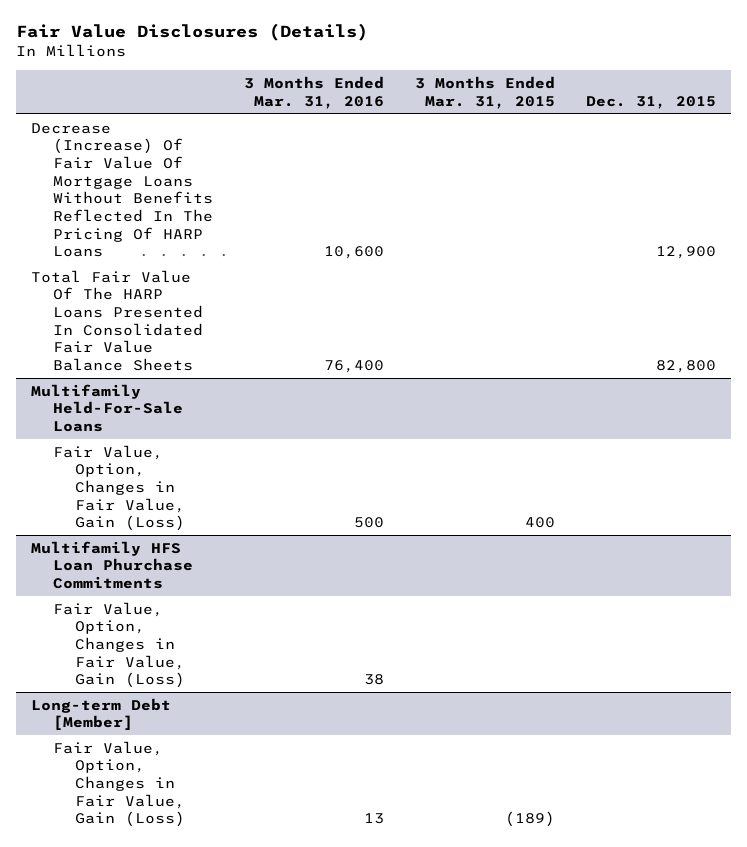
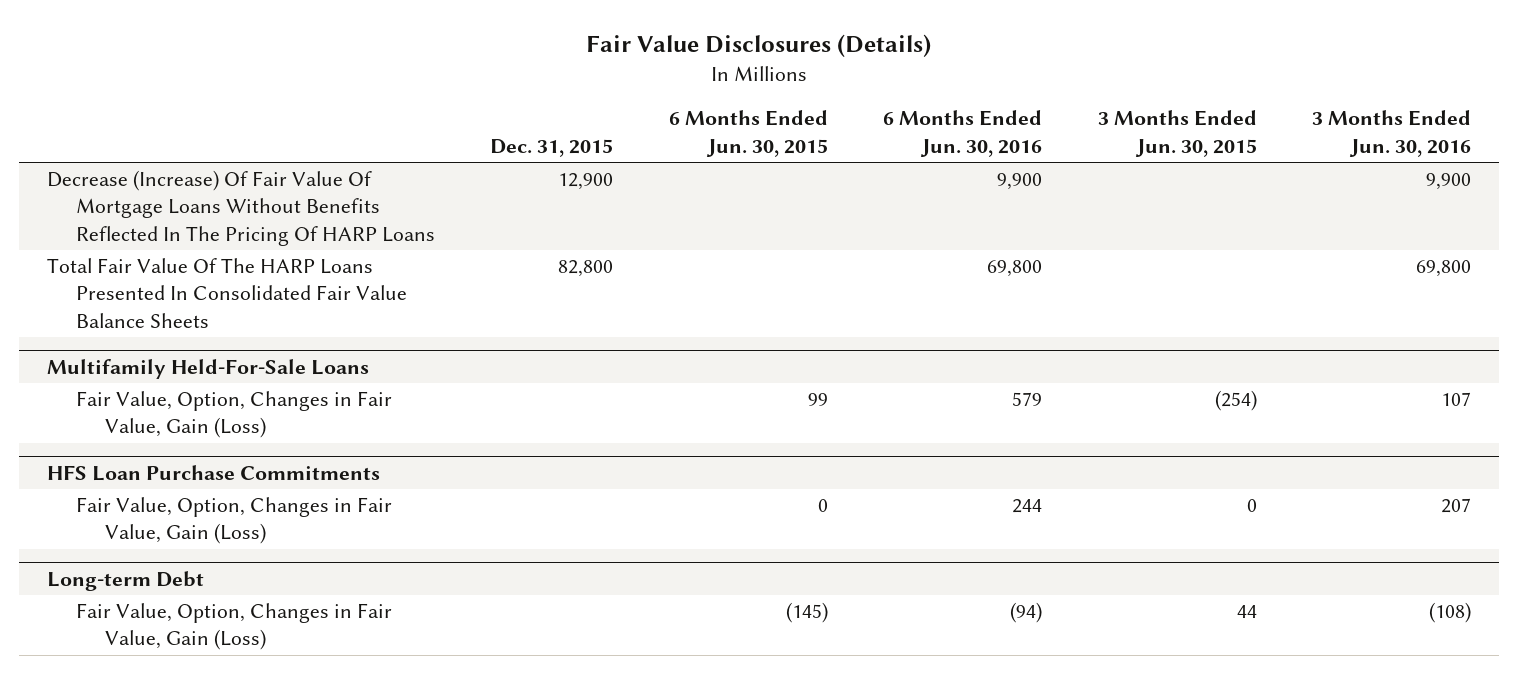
[244,76,385,109] 3 Months Ended Mar. 31, 2016 -> none
[414,76,555,109] 3 Months Ended Mar. 31, 2015 -> none
none -> [668,110,828,157] 6 Months Ended Jun. 30, 2015
none -> [883,110,1043,157] 6 Months Ended Jun. 30, 2016
none -> [1097,110,1257,157] 3 Months Ended Jun. 30, 2015
none -> [1312,110,1472,157] 3 Months Ended Jun. 30, 2016
[31,540,194,590] Multifamily HFS Loan Phurchase Commitments -> [46,464,380,481] HFS Loan Purchase Commitments
[31,697,172,731] Long-term Debt [Member] -> [46,570,204,591] Long-term Debt

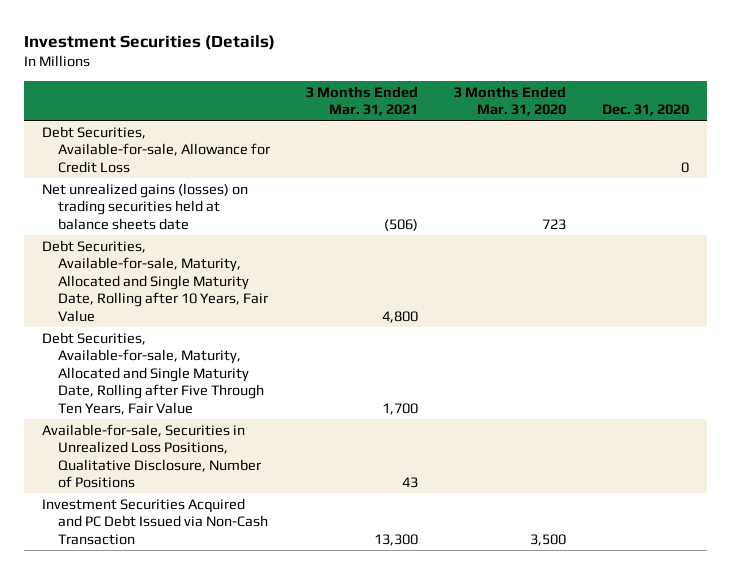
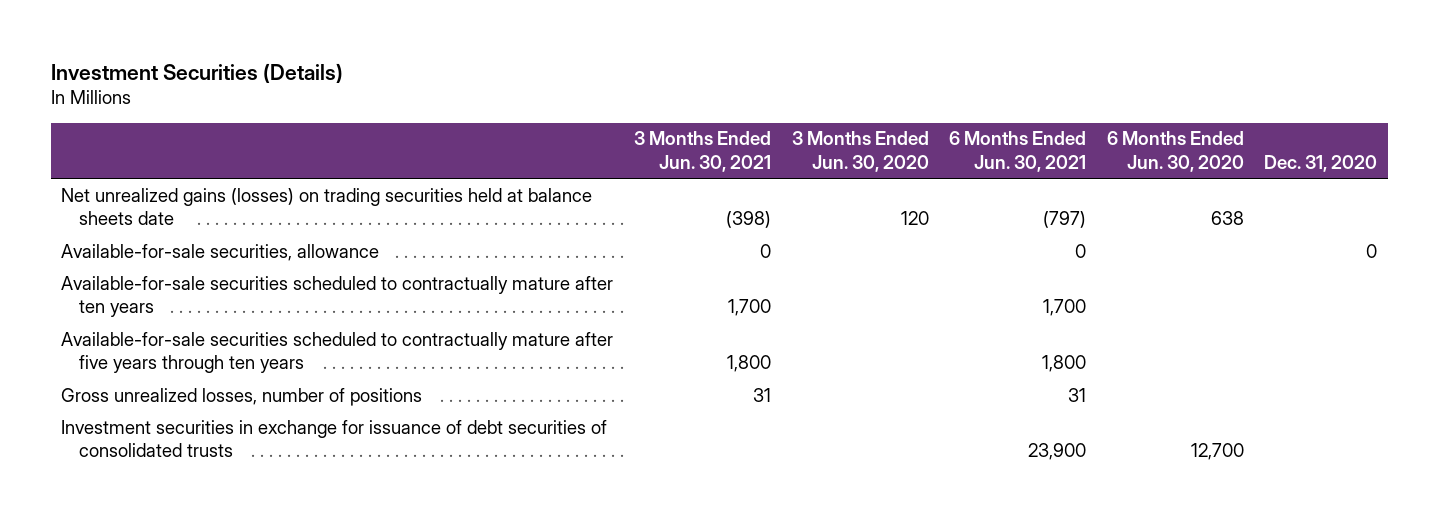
[306,85,419,117] 3 Months Ended Mar. 31, 2021 -> none
[454,85,567,117] 3 Months Ended Mar. 31, 2020 -> none
none -> [634,131,772,173] 3 Months Ended Jun. 30, 2021
none -> [791,131,929,173] 3 Months Ended Jun. 30, 2020
none -> [949,131,1087,173] 6 Months Ended Jun. 30, 2021
none -> [1106,131,1244,173] 6 Months Ended Jun. 30, 2020
[41,125,271,173] Debt Securities, Available-for-sale, Allowance for Credit Loss -> none
none -> [61,243,380,261] Available-for-sale securities, allowance
[41,239,269,322] Debt Securities, Available-for-sale, Maturity, Allocated and Single Maturity Date, Rolling after 10 Years, Fair Value -> [61,275,614,318] Available-for-sale securities scheduled to contractually mature after ten years
[41,331,265,415] Debt Securities, Available-for-sale, Maturity, Allocated and Single Maturity Date, Rolling after Five Through Ten Years, Fair Value -> [61,331,614,374] Available-for-sale securities scheduled to contractually mature after five years through ten years
[41,423,262,489] Available-for-sale, Securities in Unrealized Loss Positions, Qualitative Disclosure, Number of Positions -> [61,387,423,406] Gross unrealized losses, number of positions
[41,497,269,545] Investment Securities Acquired and PC Debt Issued via Non-Cash Transaction -> [61,419,608,458] Investment securities in exchange for issuance of debt securities of consolidated trusts

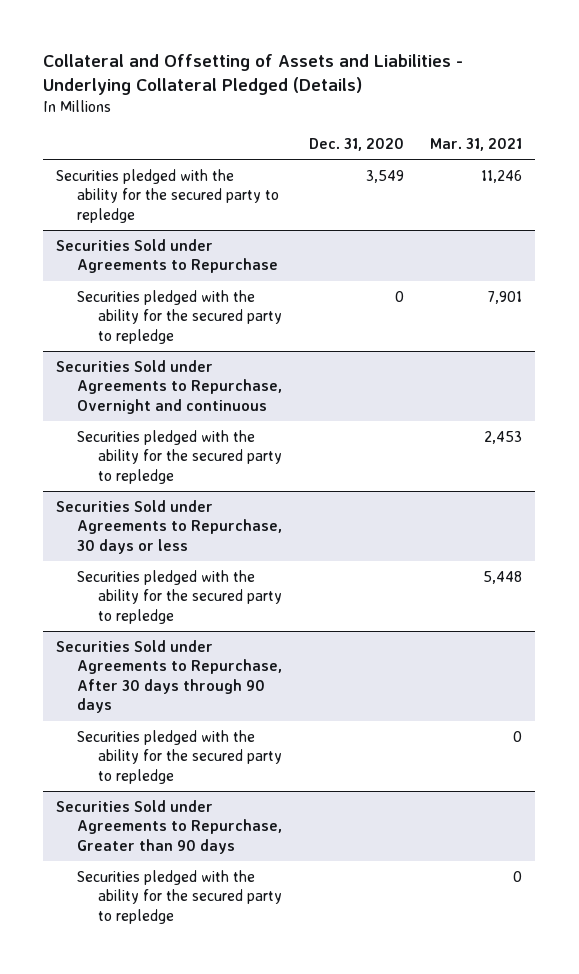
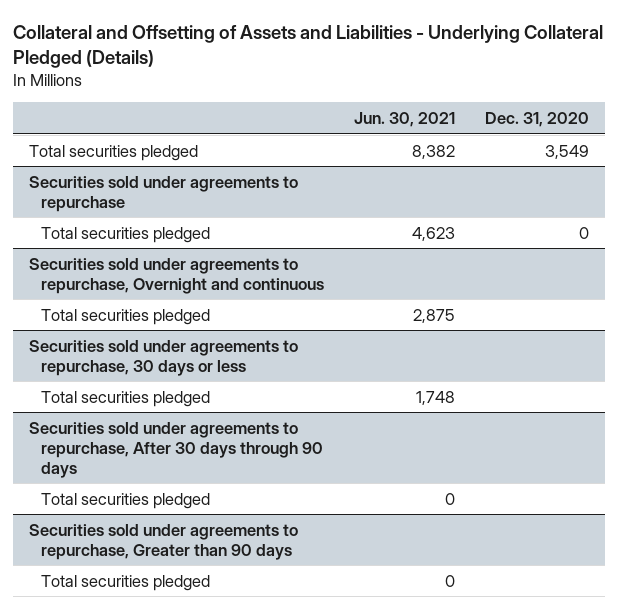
[430,137,523,151] Mar. 31, 2021 -> none
none -> [354,111,456,127] Jun. 30, 2021
[56,169,280,223] Securities pledged with the ability for the secured party to repledge -> [28,144,198,161] Total securities pledged
[56,239,279,274] Securities Sold under Agreements to Repurchase -> [28,175,298,212] Securities sold under agreements to repurchase
[77,290,282,344] Securities pledged with the ability for the secured party to repledge -> [40,226,210,243] Total securities pledged
[56,360,283,414] Securities Sold under Agreements to Repurchase, Overnight and continuous -> [28,257,324,294] Securities sold under agreements to repurchase, Overnight and continuous
[77,430,282,484] Securities pledged with the ability for the secured party to repledge -> [40,308,210,325] Total securities pledged
[56,500,283,554] Securities Sold under Agreements to Repurchase, 30 days or less -> [28,339,298,376] Securities sold under agreements to repurchase, 30 days or less
[77,570,282,624] Securities pledged with the ability for the secured party to repledge -> [40,390,210,407] Total securities pledged
[56,640,283,714] Securities Sold under Agreements to Repurchase, After 30 days through 90 days -> [28,421,323,478] Securities sold under agreements to repurchase, After 30 days through 90 days
[77,730,282,784] Securities pledged with the ability for the secured party to repledge -> [40,492,210,509] Total securities pledged
[56,800,283,854] Securities Sold under Agreements to Repurchase, Greater than 90 days -> [28,523,298,560] Securities sold under agreements to repurchase, Greater than 90 days
[77,870,282,924] Securities pledged with the ability for the secured party to repledge -> [40,574,210,591] Total securities pledged

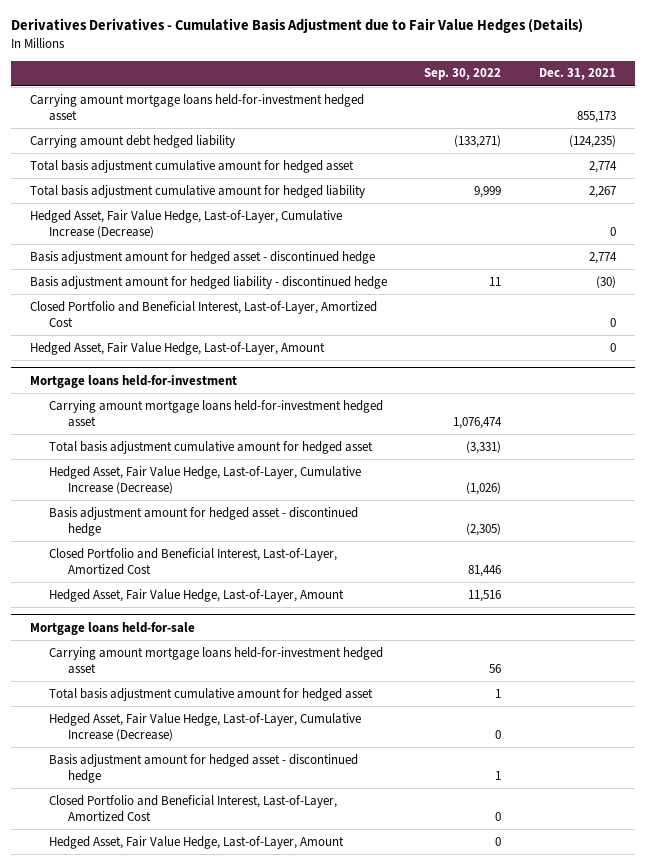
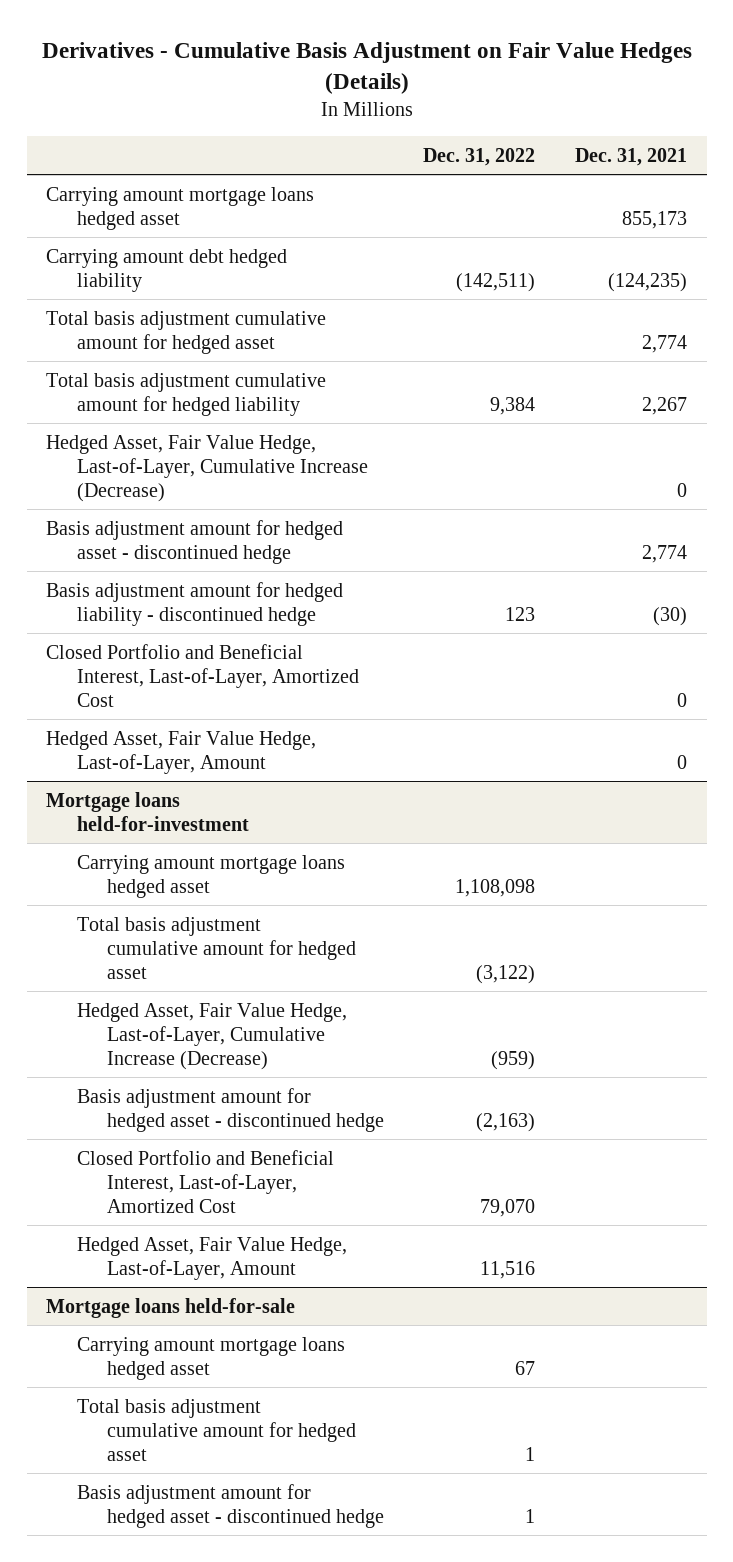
[10,18,583,34] Derivatives Derivatives - Cumulative Basis Adjustment due to Fair Value Hedges (Details) -> [41,41,692,94] Derivatives - Cumulative Basis Adjustment on Fair Value Hedges (Details)
[424,68,502,81] Sep. 30, 2022 -> none
none -> [423,147,536,166] Dec. 31, 2022
[29,93,364,121] Carrying amount mortgage loans held-for-investment hedged asset -> [46,186,315,230] Carrying amount mortgage loans hedged asset
[48,399,383,427] Carrying amount mortgage loans held-for-investment hedged asset -> [76,854,345,898] Carrying amount mortgage loans hedged asset
[48,646,383,674] Carrying amount mortgage loans held-for-investment hedged asset -> [76,1336,345,1380] Carrying amount mortgage loans hedged asset
[48,712,361,741] Hedged Asset, Fair Value Hedge, Last-of-Layer, Cumulative Increase (Decrease) -> none
[48,794,337,822] Closed Portfolio and Beneficial Interest, Last-of-Layer, Amortized Cost -> none
[48,835,344,849] Hedged Asset, Fair Value Hedge, Last-of-Layer, Amount -> none

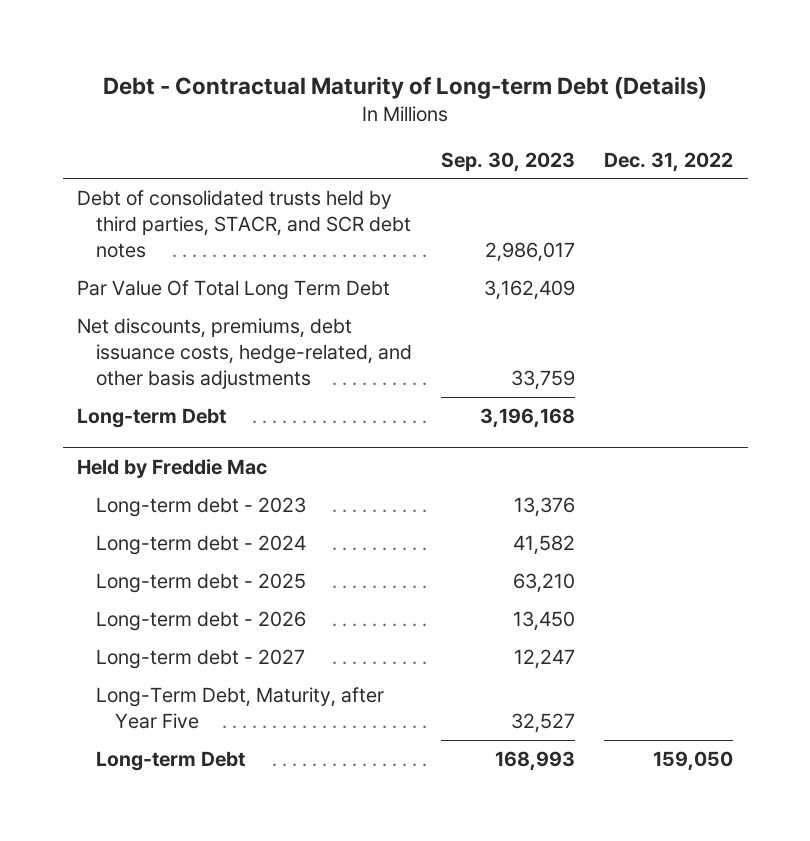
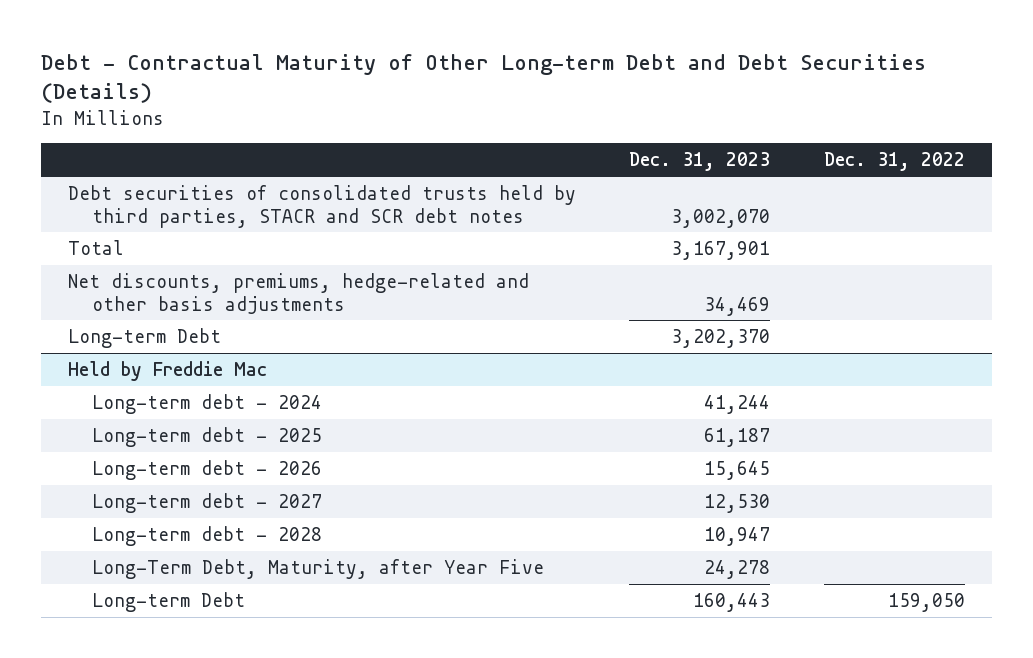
[103,75,708,99] Debt - Contractual Maturity of Long-term Debt (Details) -> [40,53,926,104] Debt - Contractual Maturity of Other Long-term Debt and Debt Securities (Details)
[441,151,576,172] Sep. 30, 2023 -> none
none -> [629,152,771,172] Dec. 31, 2023
[77,190,412,258] Debt of consolidated trusts held by third parties, STACR, and SCR debt notes -> [67,184,576,228] Debt securities of consolidated trusts held by third parties, STACR and SCR debt notes
[77,280,391,301] Par Value Of Total Long Term Debt -> [67,239,124,255] Total
[77,318,413,389] Net discounts, premiums, debt issuance costs, hedge-related, and other basis adjustments -> [67,272,529,314] Net discounts, premiums, hedge-related and other basis adjustments
[96,497,307,518] Long-term debt - 2023 -> none
none -> [92,525,323,546] Long-term debt - 2028

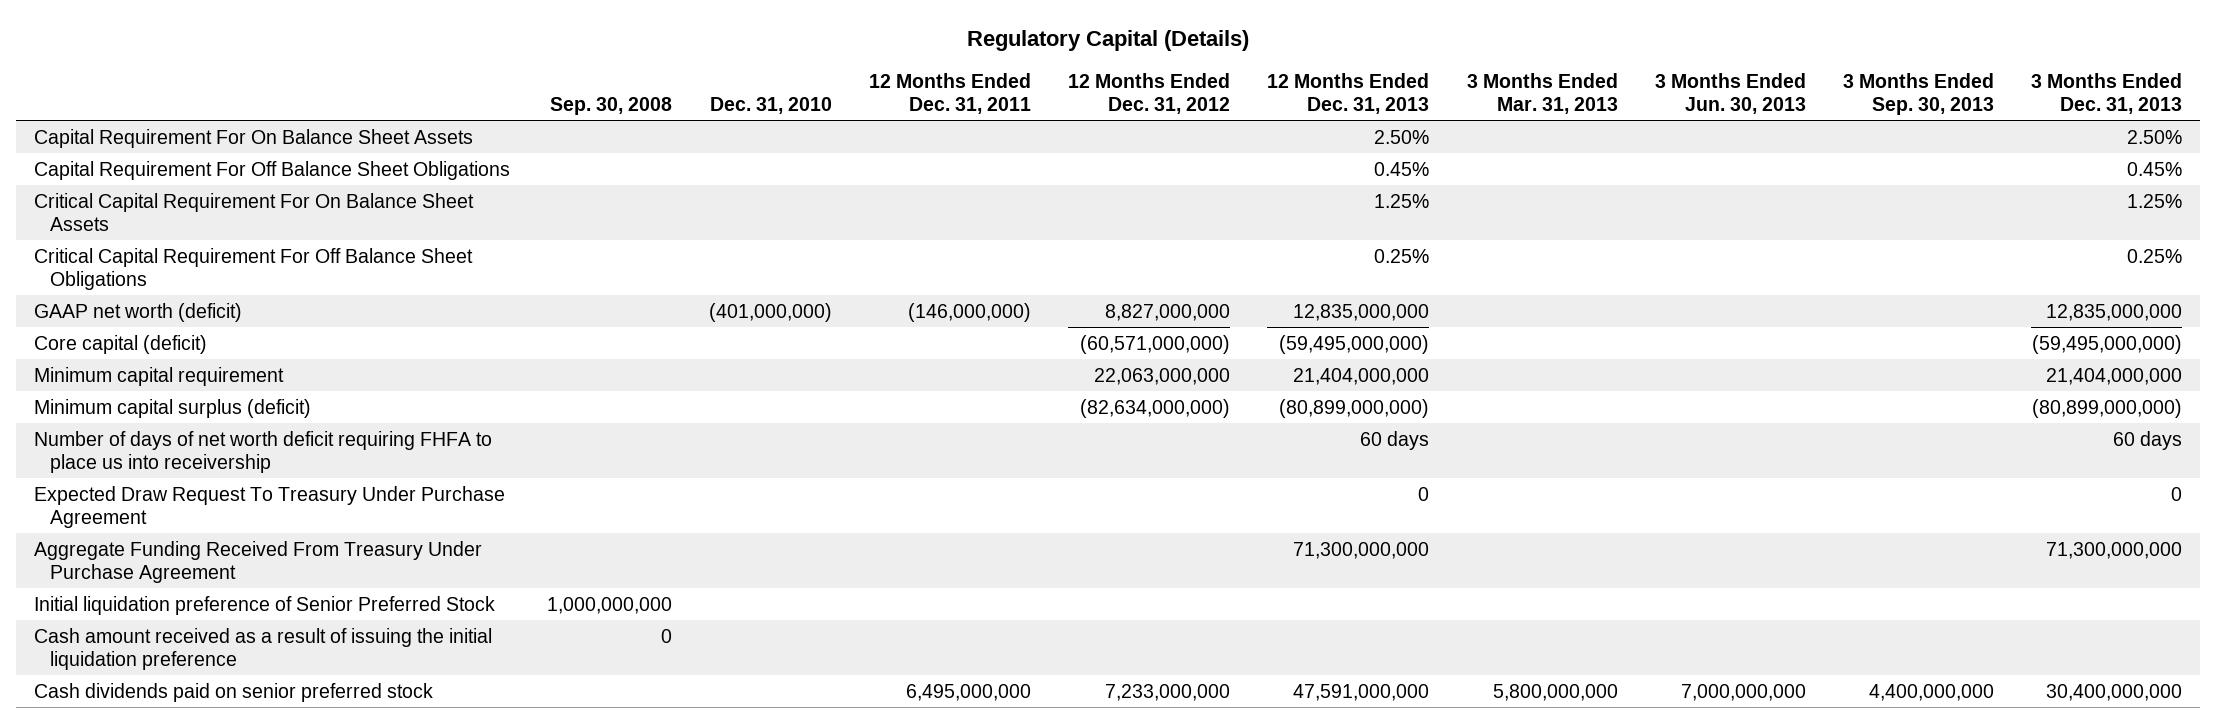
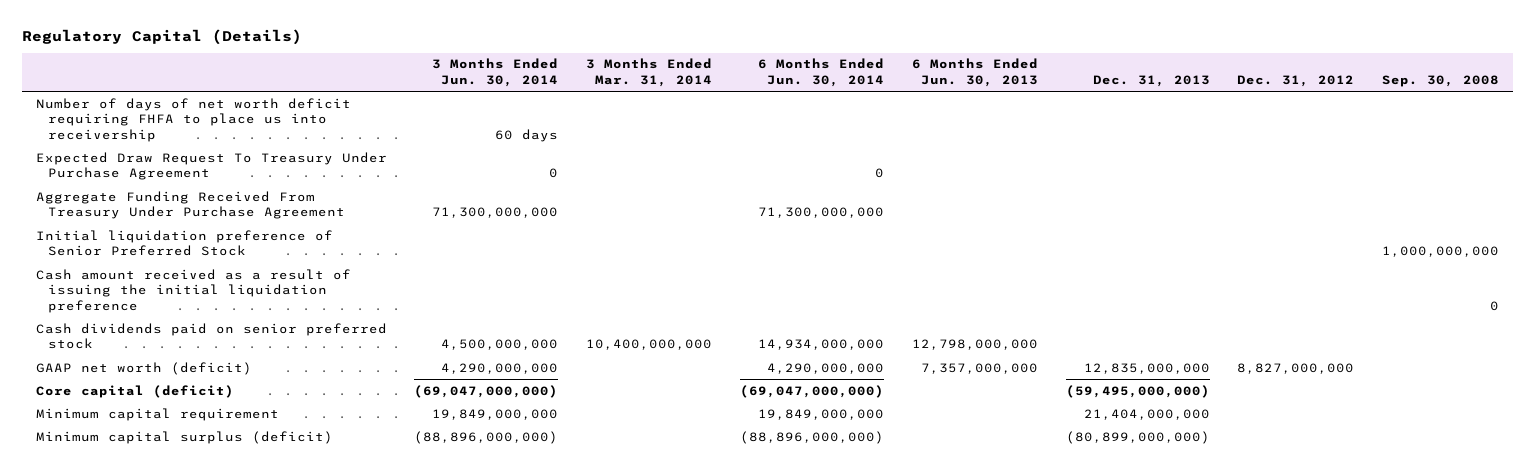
[710,96,833,114] Dec. 31, 2010 -> none
[869,72,1032,114] 12 Months Ended Dec. 31, 2011 -> none
[1068,72,1231,114] 12 Months Ended Dec. 31, 2012 -> none
[1267,72,1430,114] 12 Months Ended Dec. 31, 2013 -> none
[1466,72,1618,114] 3 Months Ended Mar. 31, 2013 -> none
[1654,72,1806,114] 3 Months Ended Jun. 30, 2013 -> none
[1842,72,1994,115] 3 Months Ended Sep. 30, 2013 -> none
[2030,72,2182,114] 3 Months Ended Dec. 31, 2013 -> none
none -> [432,58,559,87] 3 Months Ended Jun. 30, 2014
none -> [586,58,713,87] 3 Months Ended Mar. 31, 2014
none -> [757,58,884,87] 6 Months Ended Jun. 30, 2014
none -> [911,58,1038,87] 6 Months Ended Jun. 30, 2013
none -> [1092,74,1210,87] Dec. 31, 2013
none -> [1237,74,1355,87] Dec. 31, 2012
[34,128,474,148] Capital Requirement For On Balance Sheet Assets -> none
[34,160,511,180] Capital Requirement For Off Balance Sheet Obligations -> none
[34,192,475,231] Critical Capital Requirement For On Balance Sheet Assets -> none
[34,247,474,290] Critical Capital Requirement For Off Balance Sheet Obligations -> none
[34,302,243,322] GAAP net worth (deficit) -> [35,361,252,375] GAAP net worth (deficit)
[34,334,208,354] Core capital (deficit) -> [35,384,234,398] Core capital (deficit)
[34,366,285,386] Minimum capital requirement -> [35,407,279,421] Minimum capital requirement
[34,398,312,418] Minimum capital surplus (deficit) -> [35,430,333,444] Minimum capital surplus (deficit)

